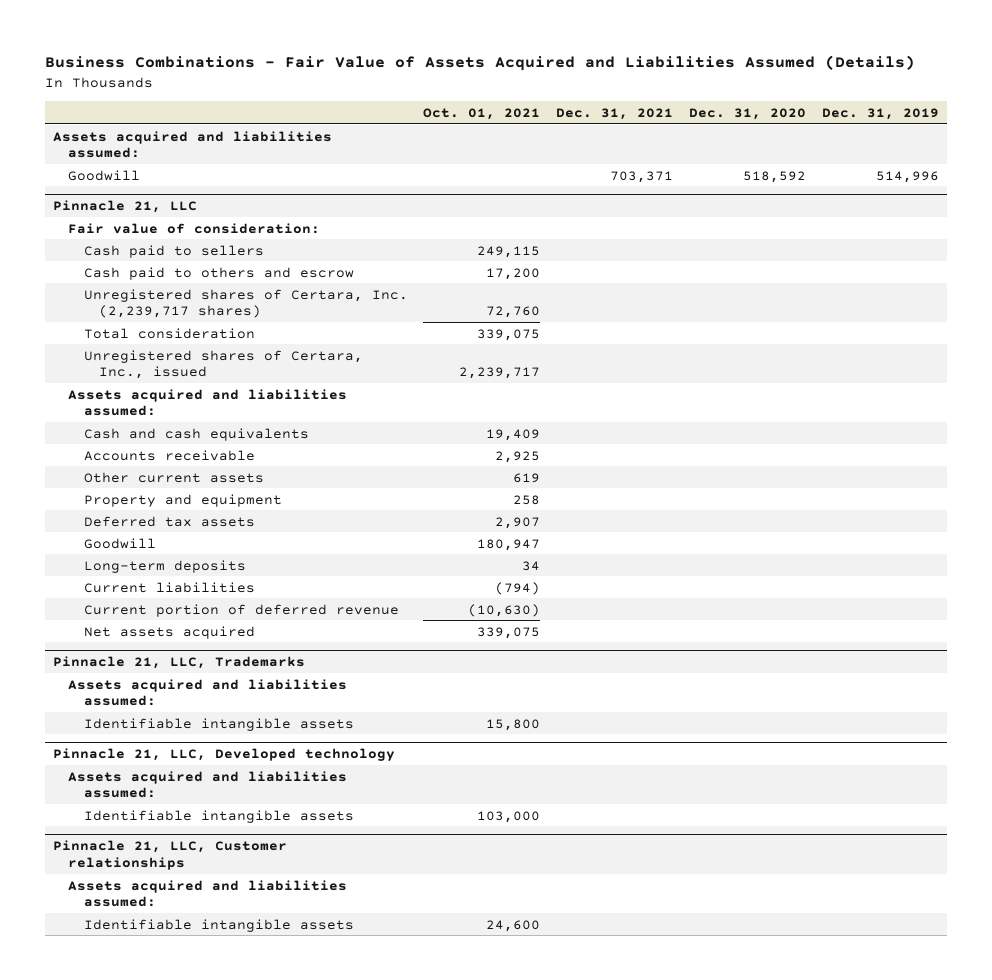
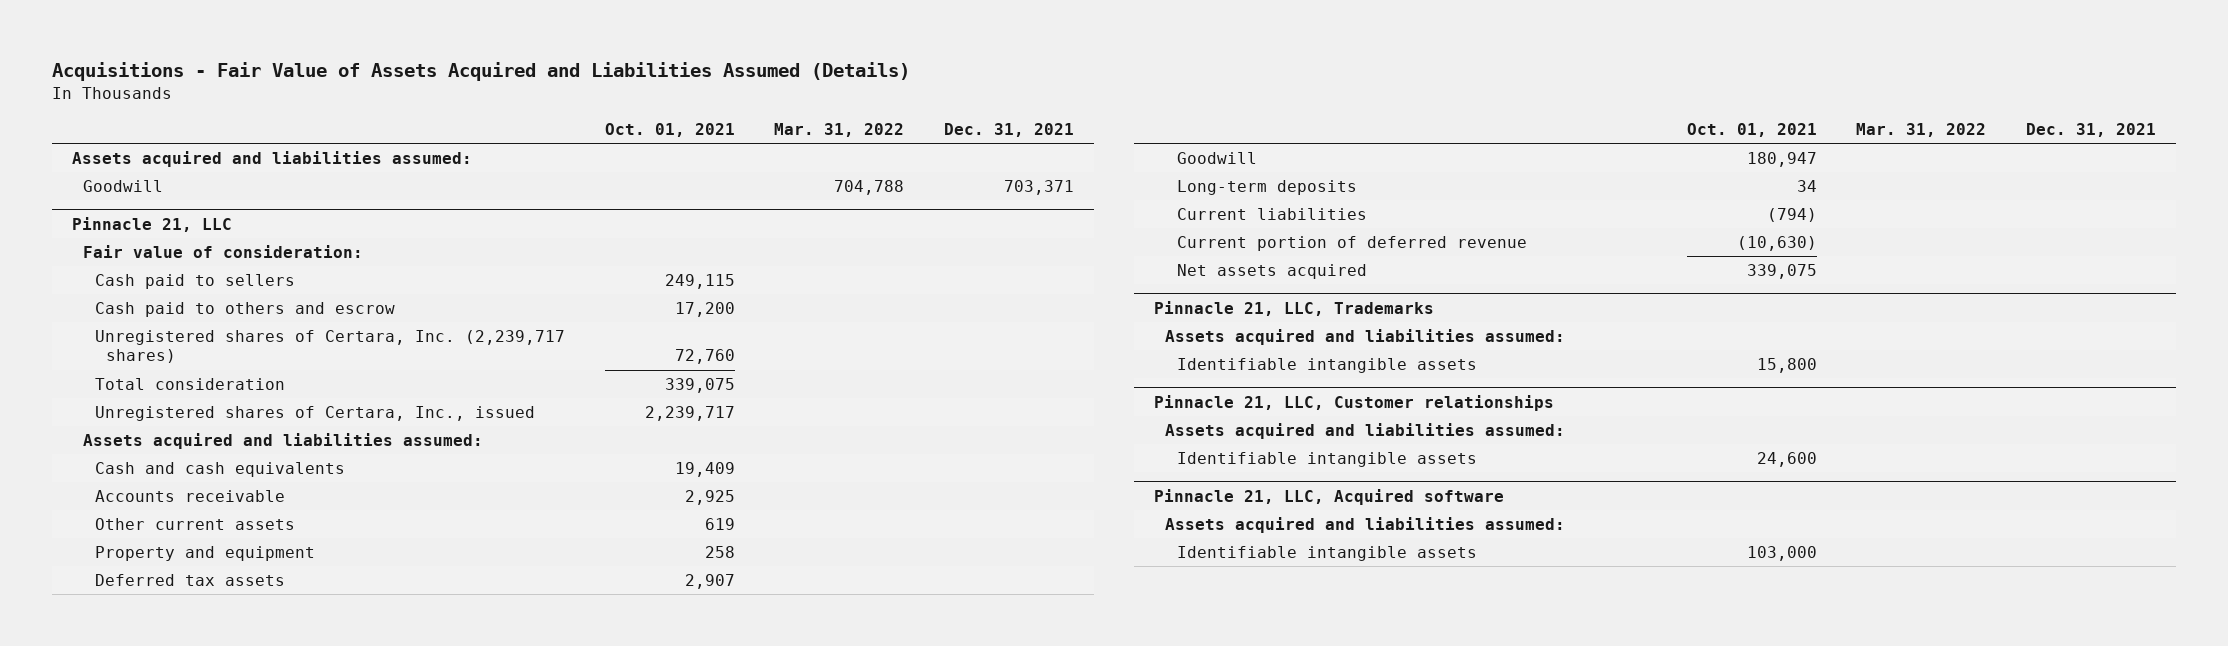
[44,55,915,72] Business Combinations - Fair Value of Assets Acquired and Liabilities Assumed (Details) -> [52,62,911,82] Acquisitions - Fair Value of Assets Acquired and Liabilities Assumed (Details)
[689,107,807,120] Dec. 31, 2020 -> none
[821,107,939,120] Dec. 31, 2019 -> none
none -> [774,123,905,138] Mar. 31, 2022
[52,747,395,761] Pinnacle 21, LLC, Developed technology -> none
[68,770,348,799] Assets acquired and liabilities assumed: -> none
[83,809,354,823] Identifiable intangible assets -> none
none -> [1153,488,1504,505] Pinnacle 21, LLC, Acquired software
none -> [1165,517,1566,534] Assets acquired and liabilities assumed:
none -> [1177,546,1478,562] Identifiable intangible assets

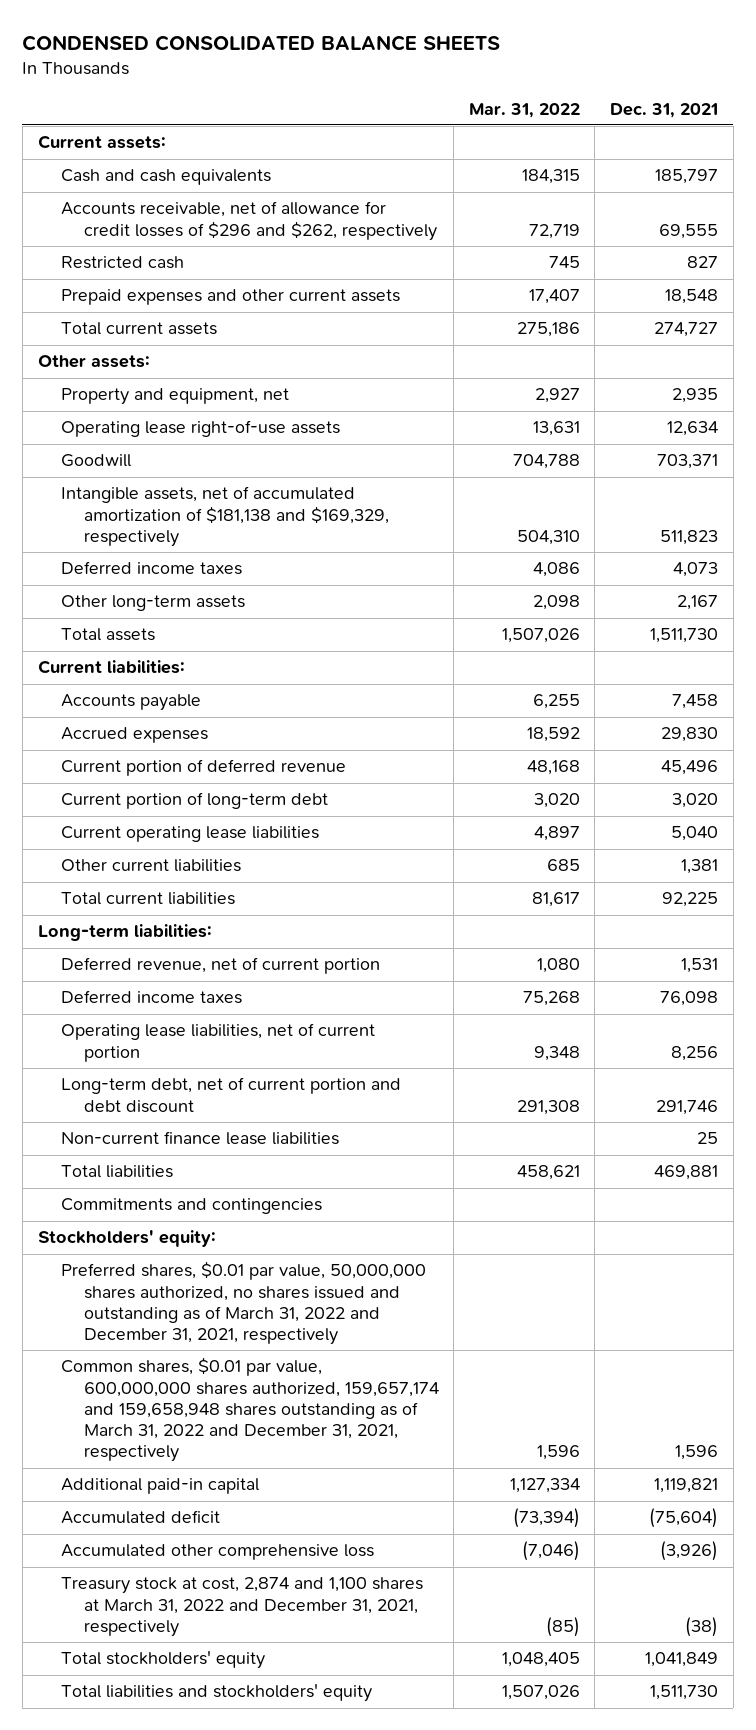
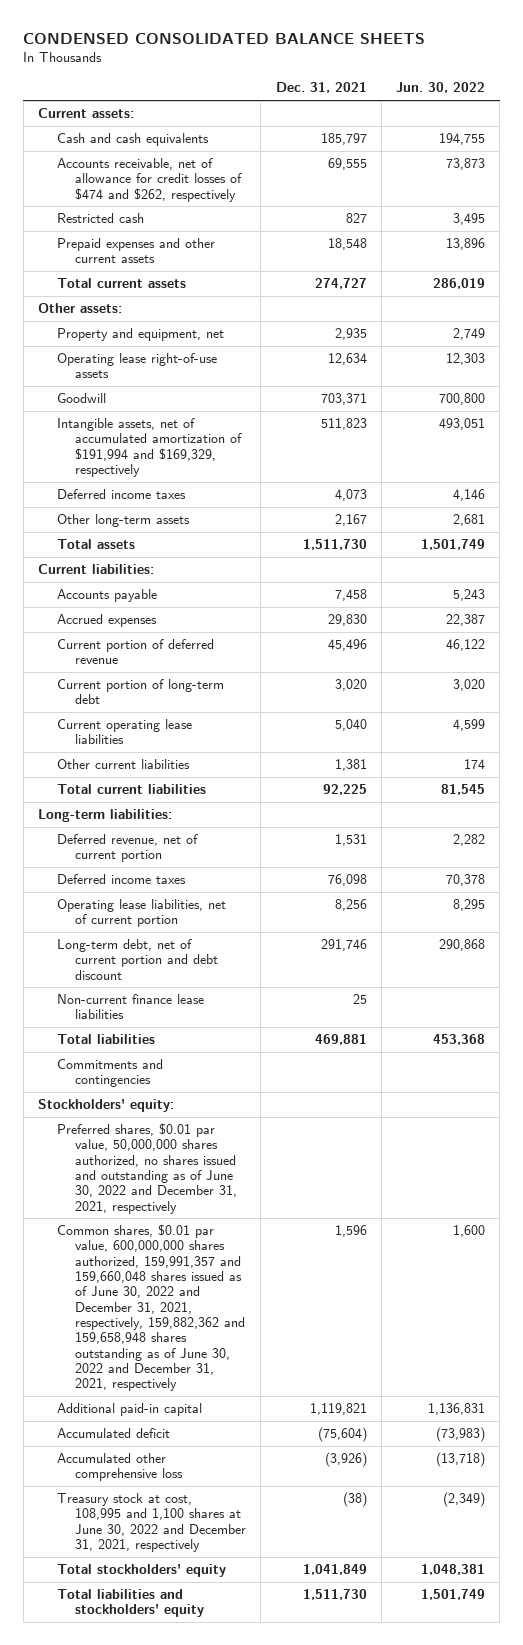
[468,102,580,118] Mar. 31, 2022 -> none
none -> [395,82,485,94] Jun. 30, 2022
[60,201,437,241] Accounts receivable, net of allowance for credit losses of $296 and $262, respectively -> [56,157,243,202] Accounts receivable, net of allowance for credit losses of $474 and $262, respectively
[60,486,389,547] Intangible assets, net of accumulated amortization of $181,138 and $169,329, respectively -> [56,417,243,478] Intangible assets, net of accumulated amortization of $191,994 and $169,329, respectively
[60,1261,426,1346] Preferred shares, $0.01 par value, 50,000,000 shares authorized, no shares issued and outstanding as of March 31, 2022 and December 31, 2021, respectively -> [56,1122,238,1214] Preferred shares, $0.01 par value, 50,000,000 shares authorized, no shares issued and outstanding as of June 30, 2022 and December 31, 2021, respectively
[60,1357,439,1463] Common shares, $0.01 par value, 600,000,000 shares authorized, 159,657,174 and 159,658,948 shares outstanding as of March 31, 2022 and December 31, 2021, respectively -> [56,1223,246,1392] Common shares, $0.01 par value, 600,000,000 shares authorized, 159,991,357 and 159,660,048 shares issued as of June 30, 2022 and December 31, 2021, respectively, 159,882,362 and 159,658,948 shares outstanding as of June 30, 2022 and December 31, 2021, respectively
[60,1577,423,1637] Treasury stock at cost, 2,874 and 1,100 shares at March 31, 2022 and December 31, 2021, respectively -> [56,1492,247,1553] Treasury stock at cost, 108,995 and 1,100 shares at June 30, 2022 and December 31, 2021, respectively

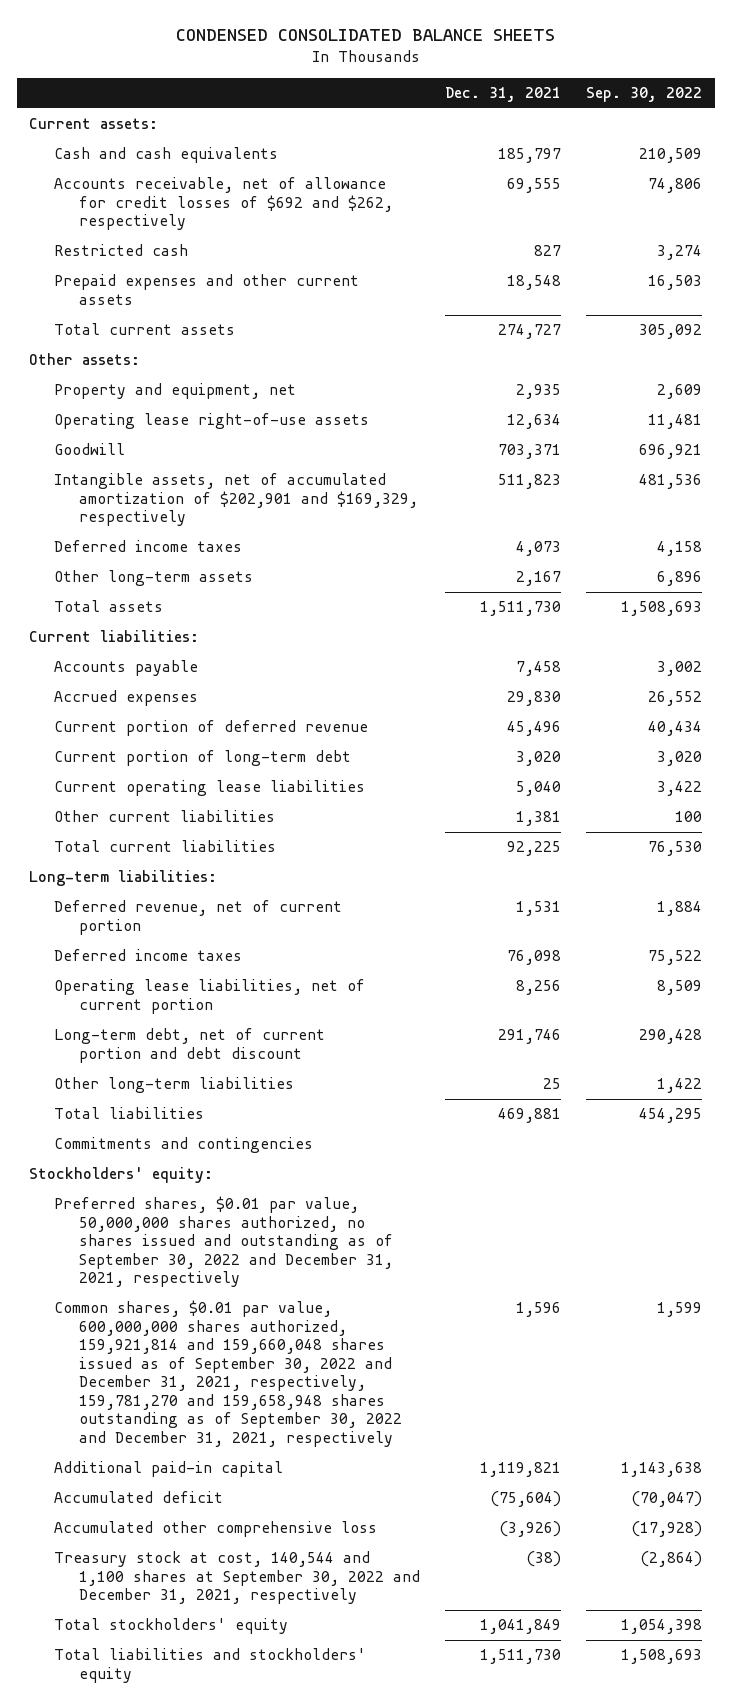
[395,82,485,94] Jun. 30, 2022 -> none
none -> [586,86,703,102] Sep. 30, 2022
[56,157,243,202] Accounts receivable, net of allowance for credit losses of $474 and $262, respectively -> [53,177,393,231] Accounts receivable, net of allowance for credit losses of $692 and $262, respectively
[56,417,243,478] Intangible assets, net of accumulated amortization of $191,994 and $169,329, respectively -> [53,473,418,527] Intangible assets, net of accumulated amortization of $202,901 and $169,329, respectively
[56,993,204,1020] Non-current finance lease liabilities -> none
none -> [53,1077,294,1094] Other long-term liabilities
[56,1122,238,1214] Preferred shares, $0.01 par value, 50,000,000 shares authorized, no shares issued and outstanding as of June 30, 2022 and December 31, 2021, respectively -> [53,1196,393,1288] Preferred shares, $0.01 par value, 50,000,000 shares authorized, no shares issued and outstanding as of September 30, 2022 and December 31, 2021, respectively
[56,1223,246,1392] Common shares, $0.01 par value, 600,000,000 shares authorized, 159,991,357 and 159,660,048 shares issued as of June 30, 2022 and December 31, 2021, respectively, 159,882,362 and 159,658,948 shares outstanding as of June 30, 2022 and December 31, 2021, respectively -> [53,1300,402,1447] Common shares, $0.01 par value, 600,000,000 shares authorized, 159,921,814 and 159,660,048 shares issued as of September 30, 2022 and December 31, 2021, respectively, 159,781,270 and 159,658,948 shares outstanding as of September 30, 2022 and December 31, 2021, respectively
[56,1492,247,1553] Treasury stock at cost, 108,995 and 1,100 shares at June 30, 2022 and December 31, 2021, respectively -> [53,1551,420,1605] Treasury stock at cost, 140,544 and 1,100 shares at September 30, 2022 and December 31, 2021, respectively

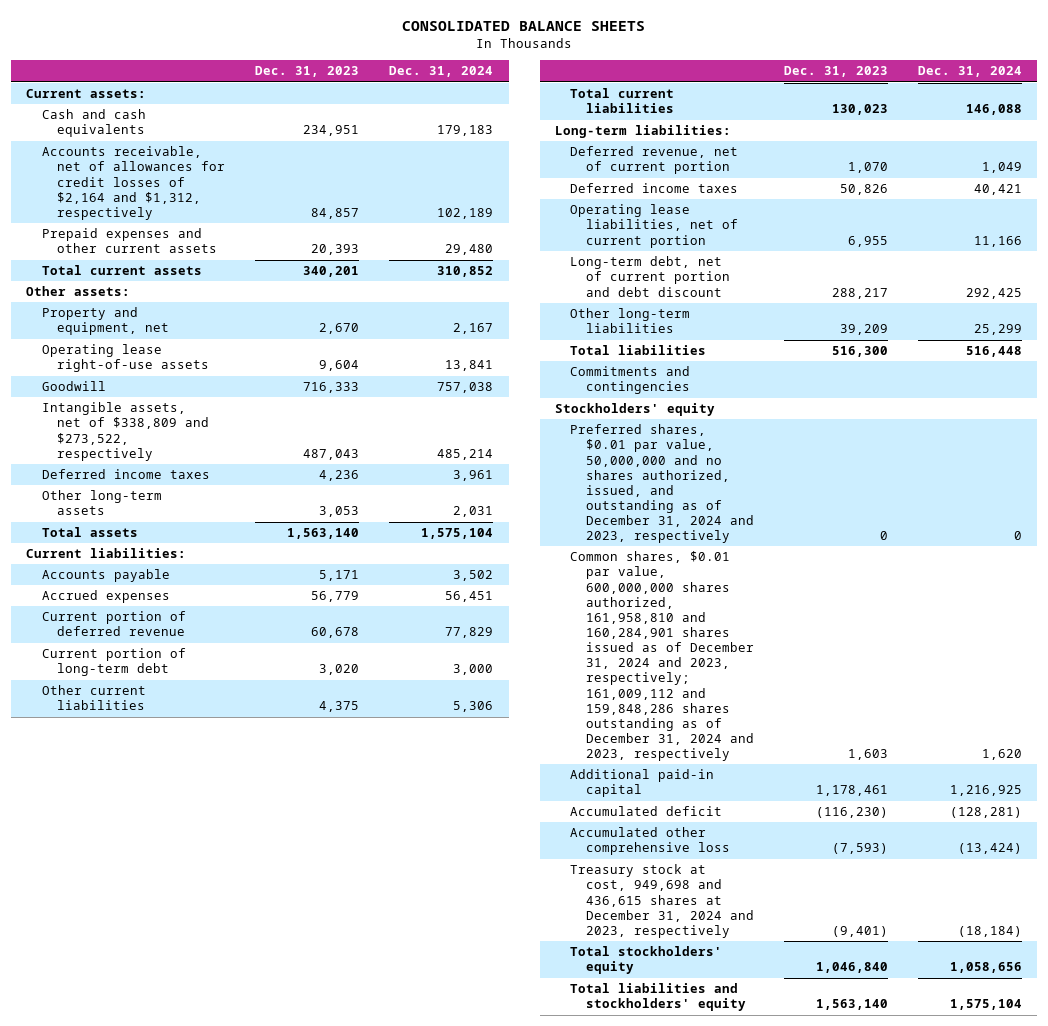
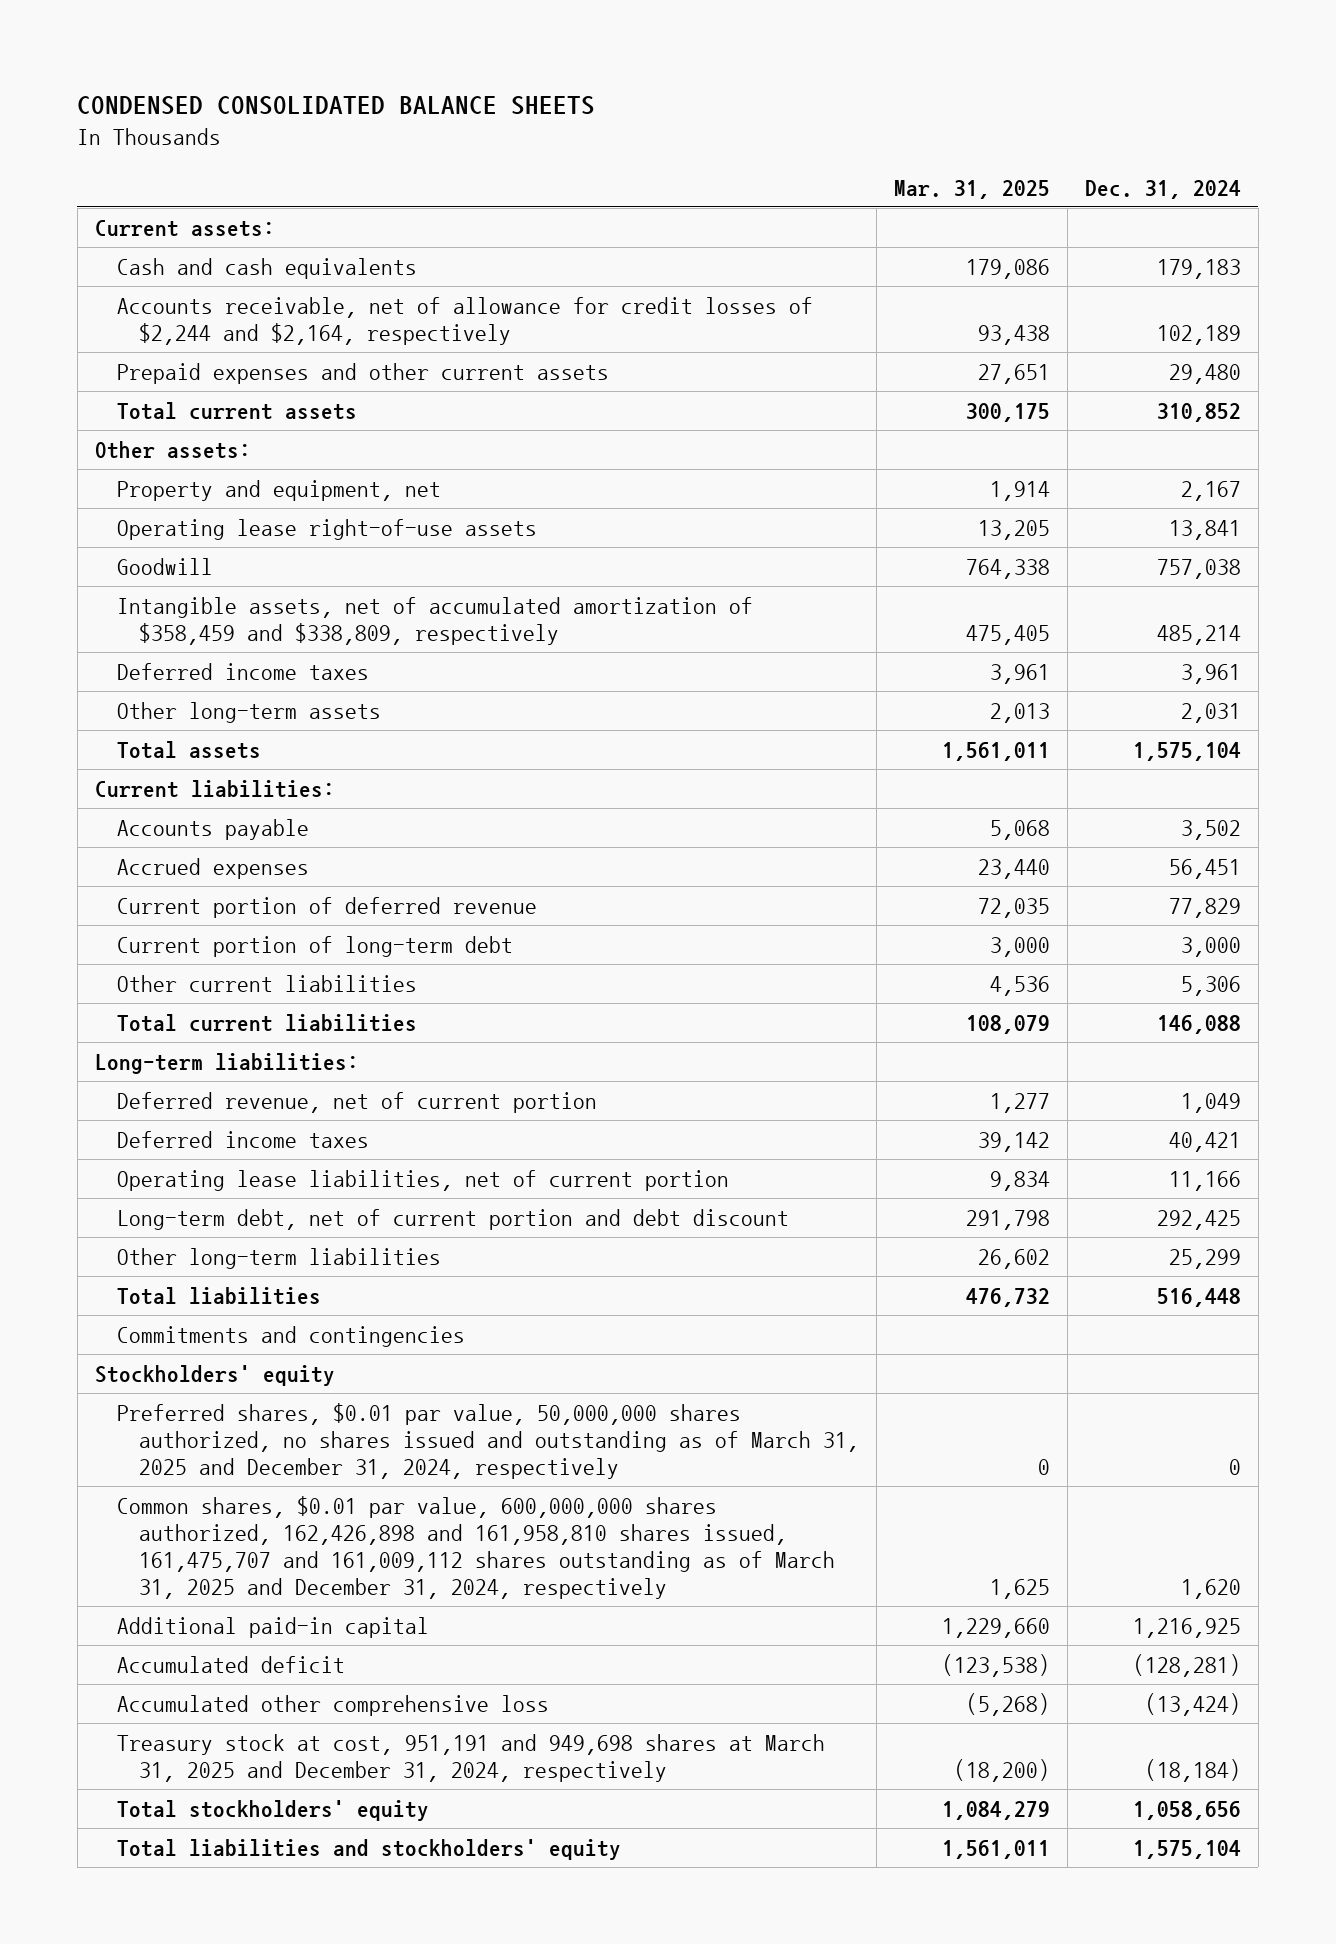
[402,20,646,31] CONSOLIDATED BALANCE SHEETS -> [77,96,596,116] CONDENSED CONSOLIDATED BALANCE SHEETS
[255,66,360,78] Dec. 31, 2023 -> none
none -> [893,179,1050,199] Mar. 31, 2025
[41,146,225,220] Accounts receivable, net of allowances for credit losses of $2,164 and $1,312, respectively -> [116,297,813,346] Accounts receivable, net of allowance for credit losses of $2,244 and $2,164, respectively
[41,402,209,461] Intangible assets, net of $338,809 and $273,522, respectively -> [116,597,753,646] Intangible assets, net of accumulated amortization of $358,459 and $338,809, respectively
[570,424,754,544] Preferred shares, $0.01 par value, 50,000,000 and no shares authorized, issued, and outstanding as of December 31, 2024 and 2023, respectively -> [116,1403,859,1480] Preferred shares, $0.01 par value, 50,000,000 shares authorized, no shares issued and outstanding as of March 31, 2025 and December 31, 2024, respectively
[570,551,754,762] Common shares, $0.01 par value, 600,000,000 shares authorized, 161,958,810 and 160,284,901 shares issued as of December 31, 2024 and 2023, respectively; 161,009,112 and 159,848,286 shares outstanding as of December 31, 2024 and 2023, respectively -> [116,1496,835,1599] Common shares, $0.01 par value, 600,000,000 shares authorized, 162,426,898 and 161,958,810 shares issued, 161,475,707 and 161,009,112 shares outstanding as of March 31, 2025 and December 31, 2024, respectively
[570,864,754,938] Treasury stock at cost, 949,698 and 436,615 shares at December 31, 2024 and 2023, respectively -> [116,1734,825,1783] Treasury stock at cost, 951,191 and 949,698 shares at March 31, 2025 and December 31, 2024, respectively

